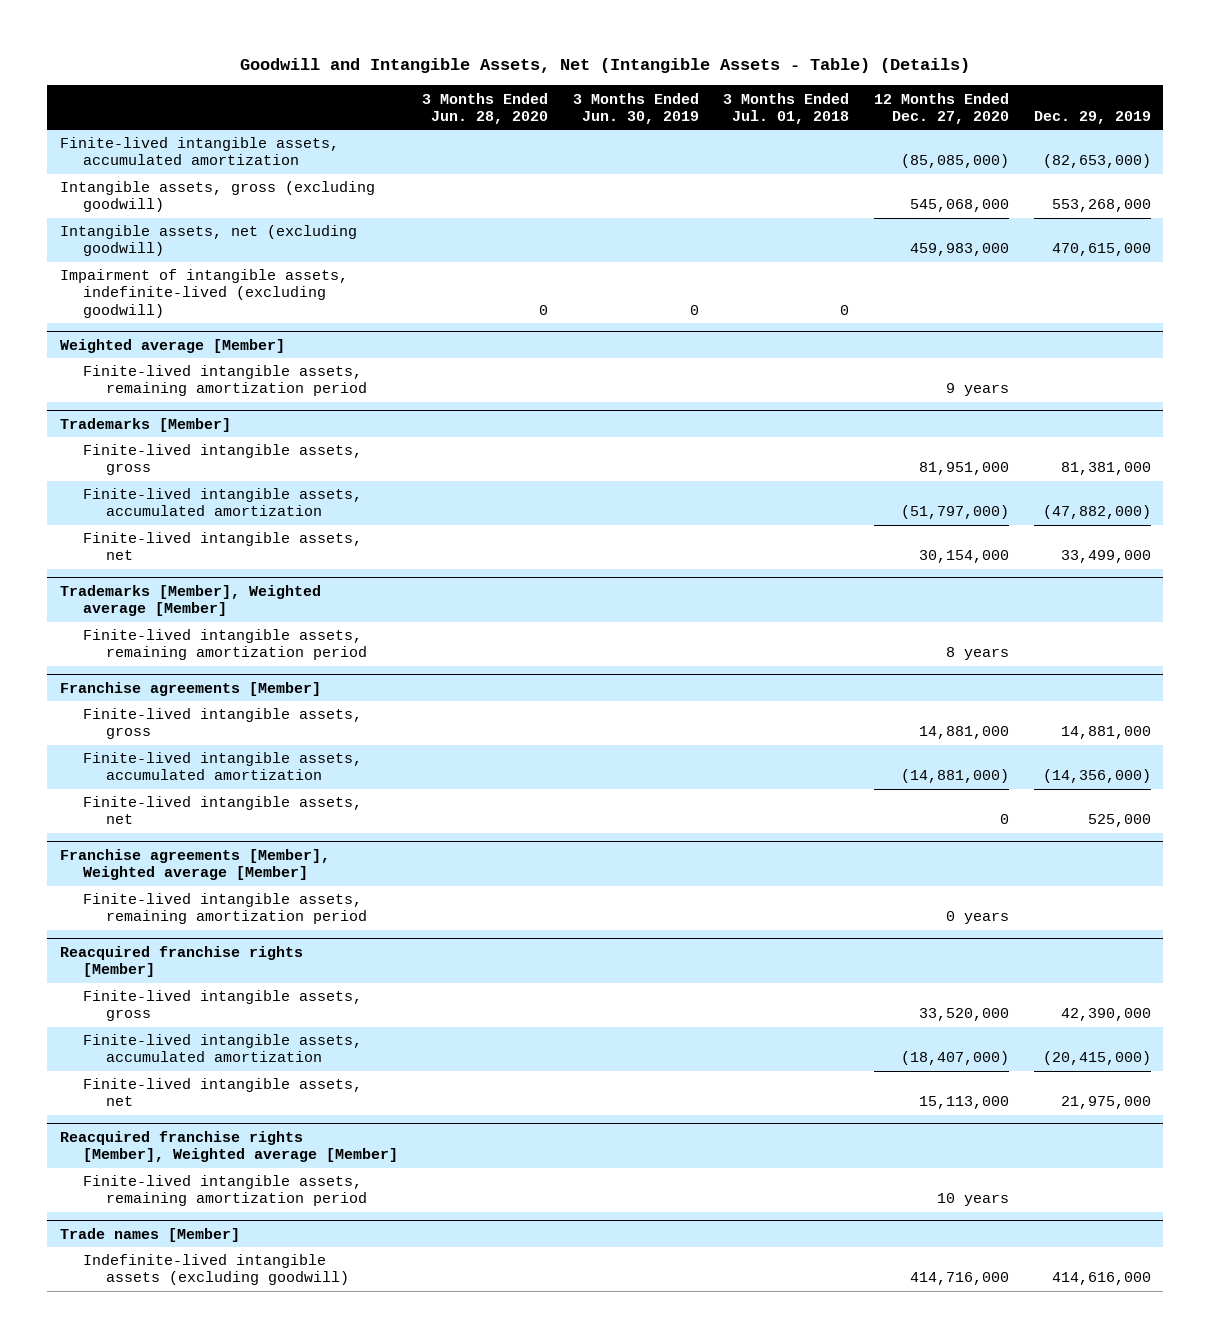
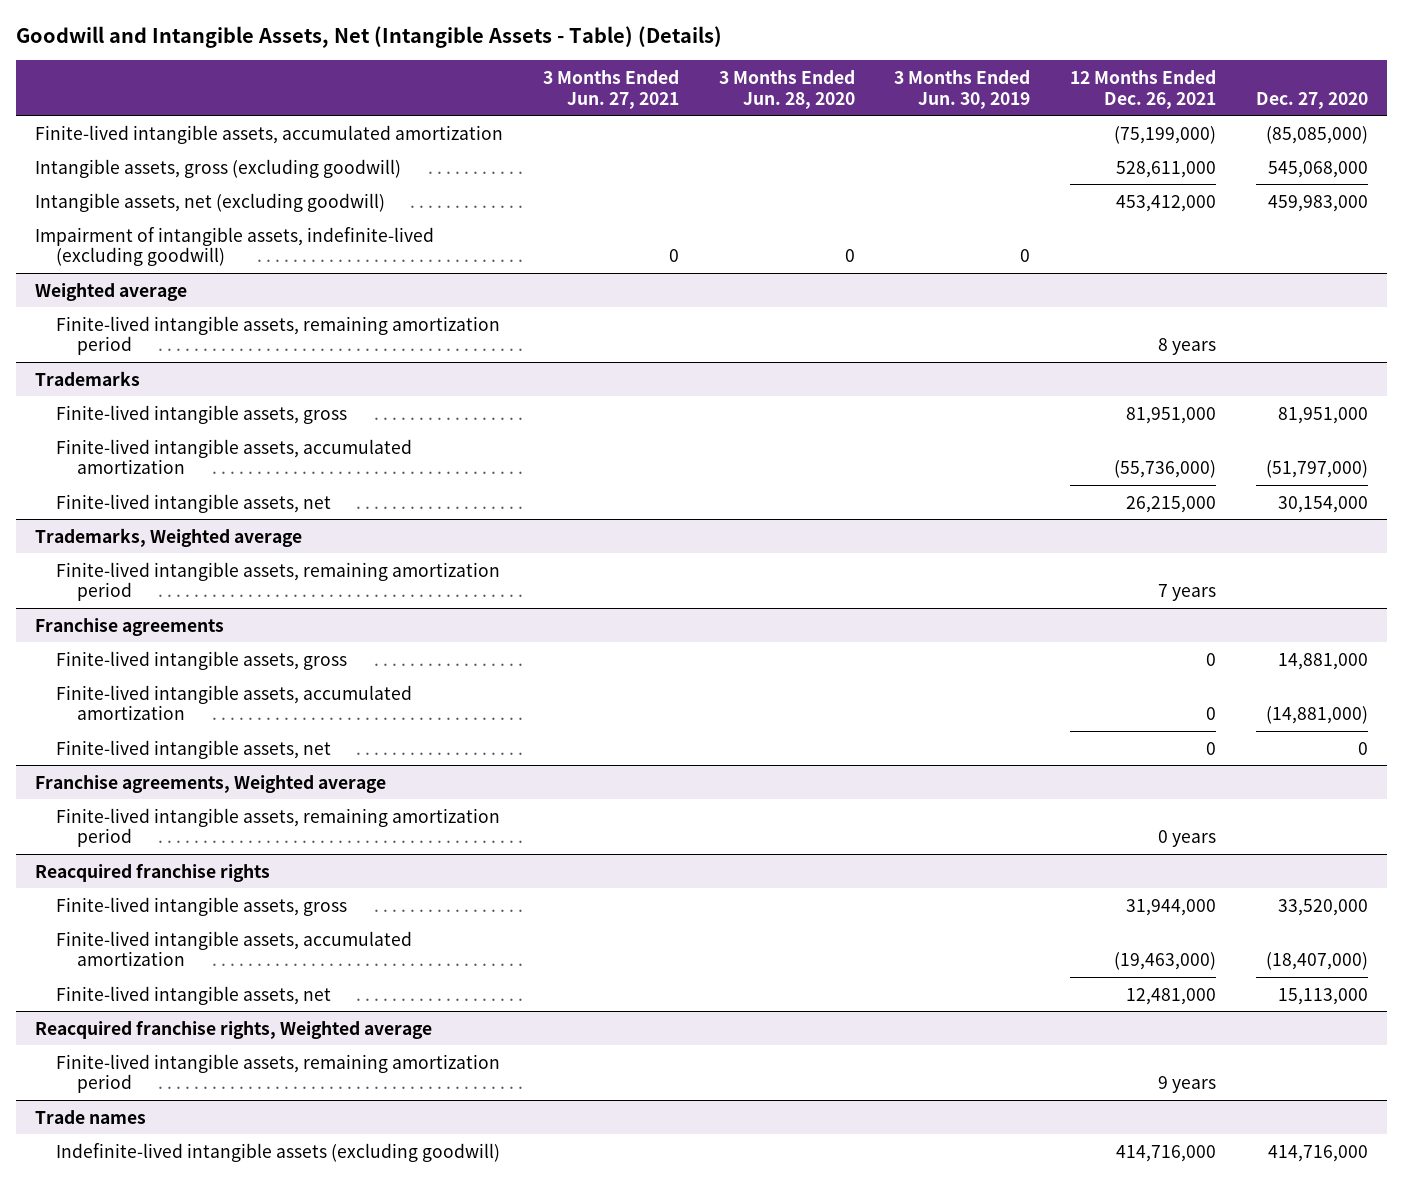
[723,92,850,124] 3 Months Ended Jul. 01, 2018 -> none
[874,92,1010,124] 12 Months Ended Dec. 27, 2020 -> none
[1033,110,1151,124] Dec. 29, 2019 -> none
none -> [542,69,679,109] 3 Months Ended Jun. 27, 2021
none -> [1069,69,1216,109] 12 Months Ended Dec. 26, 2021
none -> [1255,91,1368,109] Dec. 27, 2020
[59,338,285,353] Weighted average [Member] -> [35,282,188,301] Weighted average
[59,417,231,432] Trademarks [Member] -> [35,370,141,386] Trademarks
[59,584,321,617] Trademarks [Member], Weighted average [Member] -> [35,527,303,547] Trademarks, Weighted average
[59,681,321,696] Franchise agreements [Member] -> [35,617,225,636] Franchise agreements
[59,848,330,881] Franchise agreements [Member], Weighted average [Member] -> [35,774,387,793] Franchise agreements, Weighted average
[59,945,303,978] Reacquired franchise rights [Member] -> [35,862,271,882] Reacquired franchise rights
[59,1130,398,1163] Reacquired franchise rights [Member], Weighted average [Member] -> [35,1019,433,1039] Reacquired franchise rights, Weighted average
[59,1227,240,1242] Trade names [Member] -> [35,1109,147,1124] Trade names

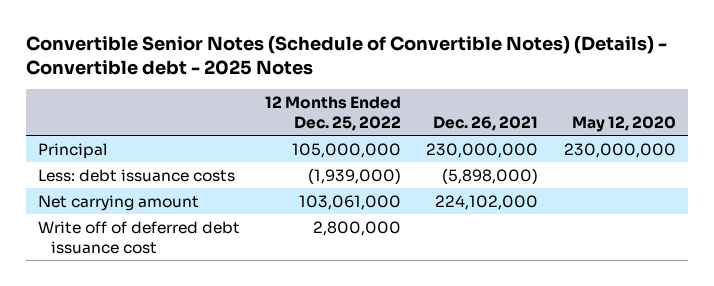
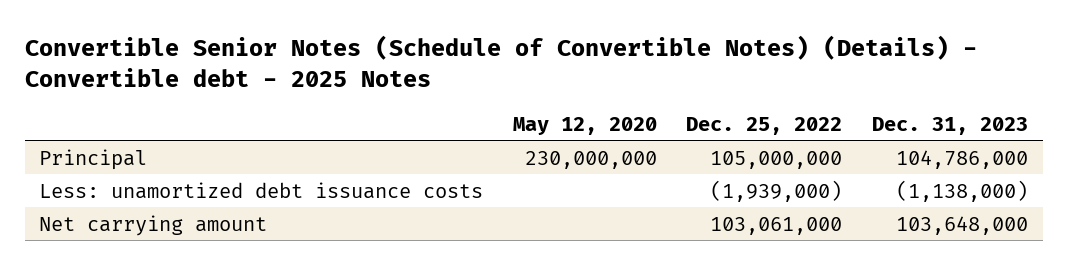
[265,96,402,132] 12 Months Ended Dec. 25, 2022 -> none
[433,116,539,132] Dec. 26, 2021 -> none
none -> [686,116,843,135] Dec. 25, 2022
none -> [871,116,1028,135] Dec. 31, 2023
[38,168,236,182] Less: debt issuance costs -> [39,181,484,199] Less: unamortized debt issuance costs
[38,220,241,254] Write off of deferred debt issuance cost -> none

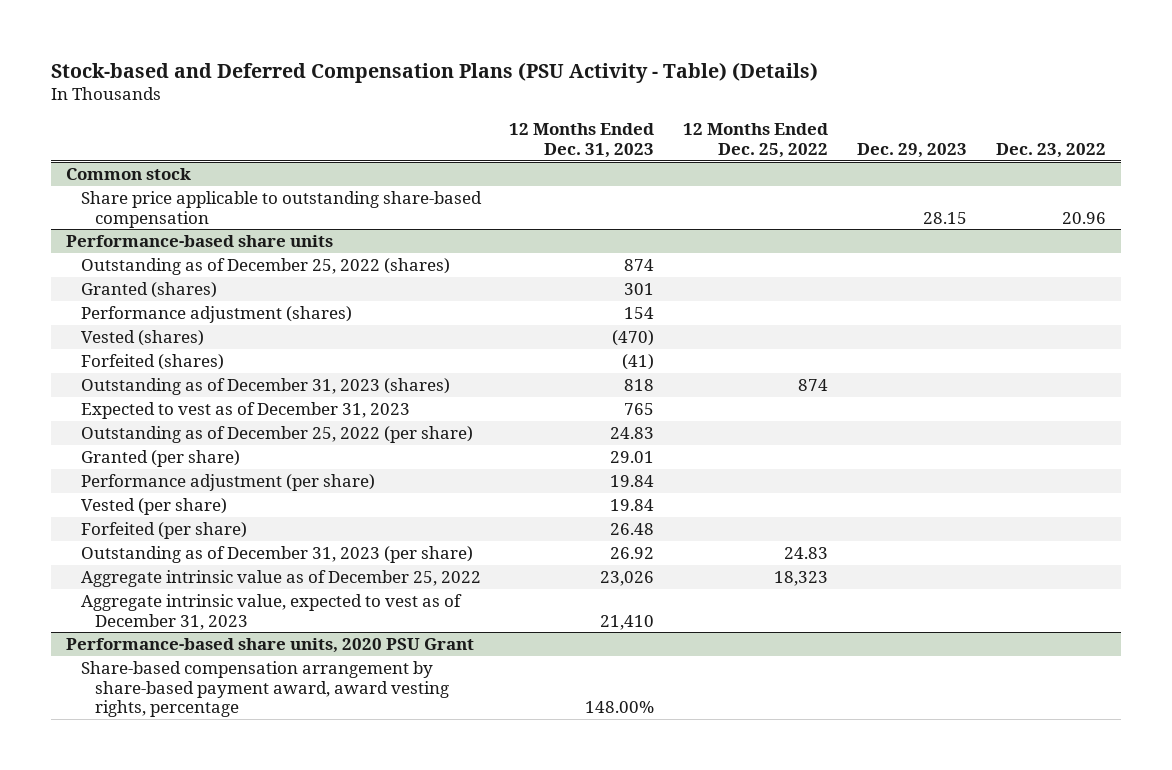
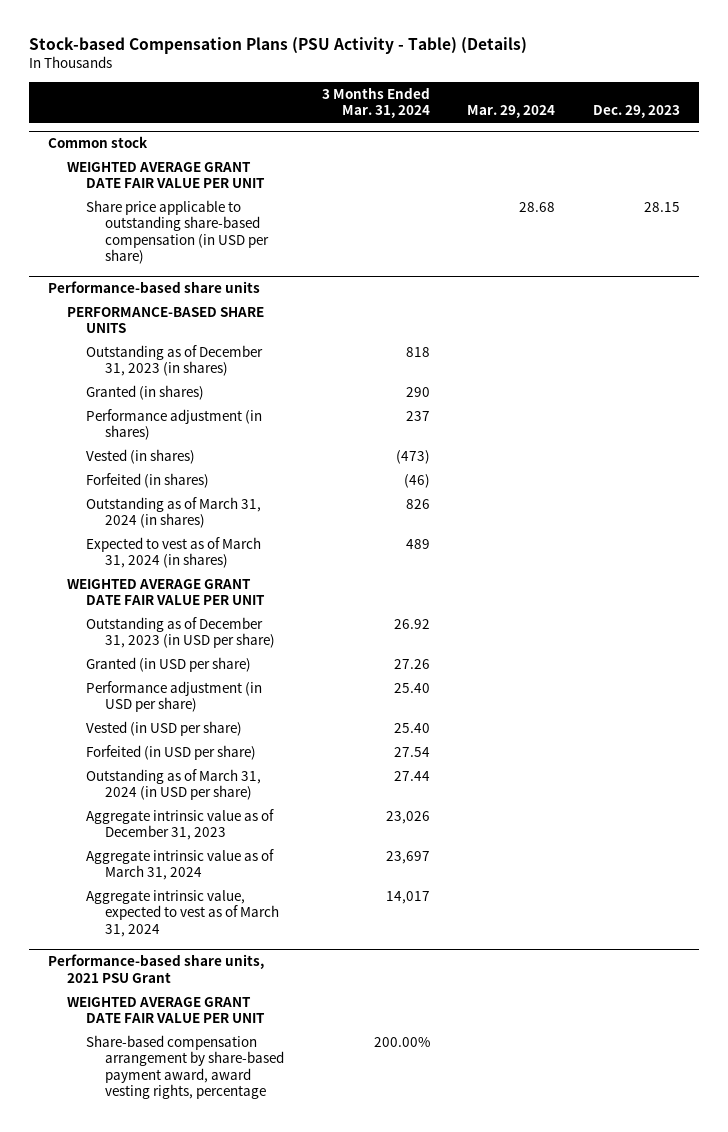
[51,61,819,83] Stock-based and Deferred Compensation Plans (PSU Activity - Table) (Details) -> [28,37,527,55] Stock-based Compensation Plans (PSU Activity - Table) (Details)
[509,123,655,158] 12 Months Ended Dec. 31, 2023 -> none
[683,123,829,158] 12 Months Ended Dec. 25, 2022 -> none
[996,142,1107,158] Dec. 23, 2022 -> none
none -> [321,86,430,119] 3 Months Ended Mar. 31, 2024
none -> [467,105,556,119] Mar. 29, 2024
none -> [66,162,266,189] WEIGHTED AVERAGE GRANT DATE FAIR VALUE PER UNIT
[80,191,482,228] Share price applicable to outstanding share-based compensation -> [86,200,270,265] Share price applicable to outstanding share-based compensation (in USD per share)
none -> [66,307,264,334] PERFORMANCE-BASED SHARE UNITS
[80,258,450,276] Outstanding as of December 25, 2022 (shares) -> [86,345,264,377] Outstanding as of December 31, 2023 (in shares)
[80,282,217,299] Granted (shares) -> [86,385,205,401] Granted (in shares)
[80,306,352,324] Performance adjustment (shares) -> [86,409,263,441] Performance adjustment (in shares)
[80,330,204,347] Vested (shares) -> [86,449,196,465] Vested (in shares)
[80,354,224,371] Forfeited (shares) -> [86,473,210,489] Forfeited (in shares)
[80,378,450,396] Outstanding as of December 31, 2023 (shares) -> [86,497,262,529] Outstanding as of March 31, 2024 (in shares)
[80,402,410,420] Expected to vest as of December 31, 2023 -> [86,537,262,569] Expected to vest as of March 31, 2024 (in shares)
none -> [66,579,266,606] WEIGHTED AVERAGE GRANT DATE FAIR VALUE PER UNIT
[80,426,473,444] Outstanding as of December 25, 2022 (per share) -> [86,617,276,649] Outstanding as of December 31, 2023 (in USD per share)
[80,450,240,468] Granted (per share) -> [86,657,252,673] Granted (in USD per share)
[80,474,375,492] Performance adjustment (per share) -> [86,681,263,713] Performance adjustment (in USD per share)
[80,498,227,516] Vested (per share) -> [86,721,243,737] Vested (in USD per share)
[80,522,247,540] Forfeited (per share) -> [86,745,257,761] Forfeited (in USD per share)
[80,546,473,564] Outstanding as of December 31, 2023 (per share) -> [86,769,262,801] Outstanding as of March 31, 2024 (in USD per share)
[80,570,481,588] Aggregate intrinsic value as of December 25, 2022 -> [86,809,275,841] Aggregate intrinsic value as of December 31, 2023
none -> [86,849,275,881] Aggregate intrinsic value as of March 31, 2024
[80,594,462,630] Aggregate intrinsic value, expected to vest as of December 31, 2023 -> [86,890,280,937] Aggregate intrinsic value, expected to vest as of March 31, 2024
[65,638,474,654] Performance-based share units, 2020 PSU Grant -> [47,954,264,983] Performance-based share units, 2021 PSU Grant
none -> [66,997,266,1024] WEIGHTED AVERAGE GRANT DATE FAIR VALUE PER UNIT

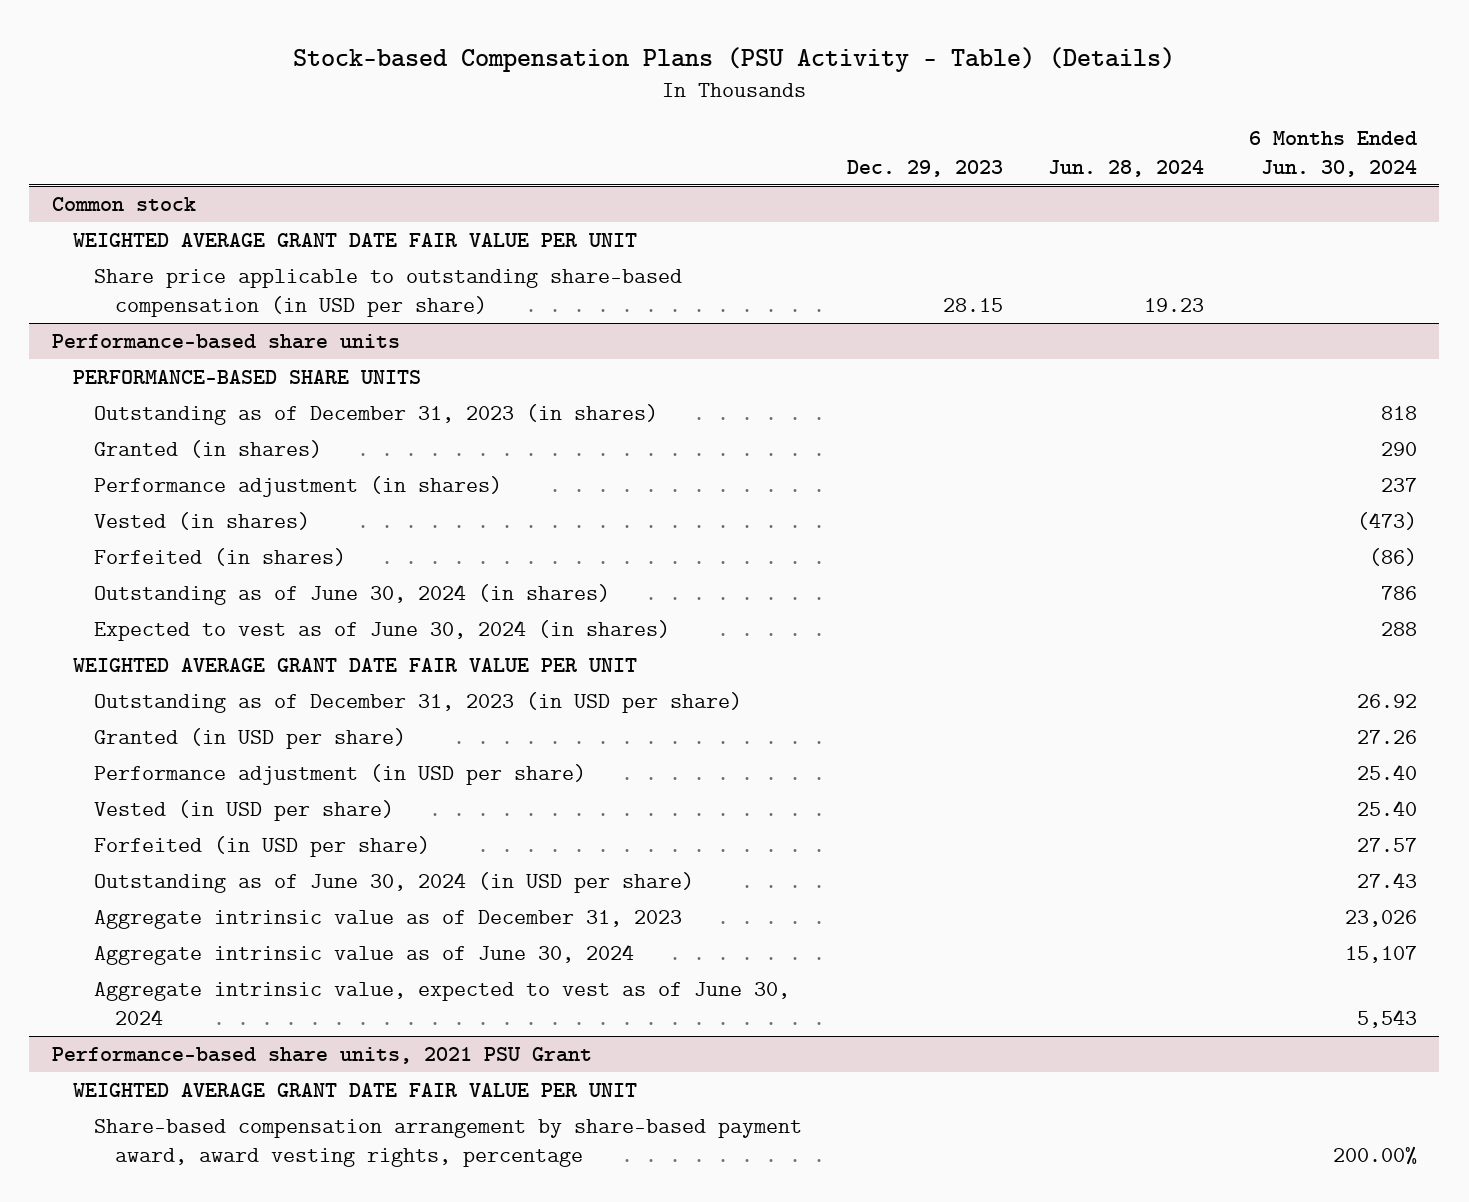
[321,86,430,119] 3 Months Ended Mar. 31, 2024 -> none
[467,105,556,119] Mar. 29, 2024 -> none
none -> [1047,159,1204,177] Jun. 28, 2024
none -> [1248,131,1417,177] 6 Months Ended Jun. 30, 2024
[86,497,262,529] Outstanding as of March 31, 2024 (in shares) -> [94,584,611,606] Outstanding as of June 30, 2024 (in shares)
[86,537,262,569] Expected to vest as of March 31, 2024 (in shares) -> [94,620,671,642] Expected to vest as of June 30, 2024 (in shares)
[86,769,262,801] Outstanding as of March 31, 2024 (in USD per share) -> [94,872,695,894] Outstanding as of June 30, 2024 (in USD per share)
[86,849,275,881] Aggregate intrinsic value as of March 31, 2024 -> [94,944,635,966] Aggregate intrinsic value as of June 30, 2024
[86,890,280,937] Aggregate intrinsic value, expected to vest as of March 31, 2024 -> [94,982,791,1025] Aggregate intrinsic value, expected to vest as of June 30, 2024

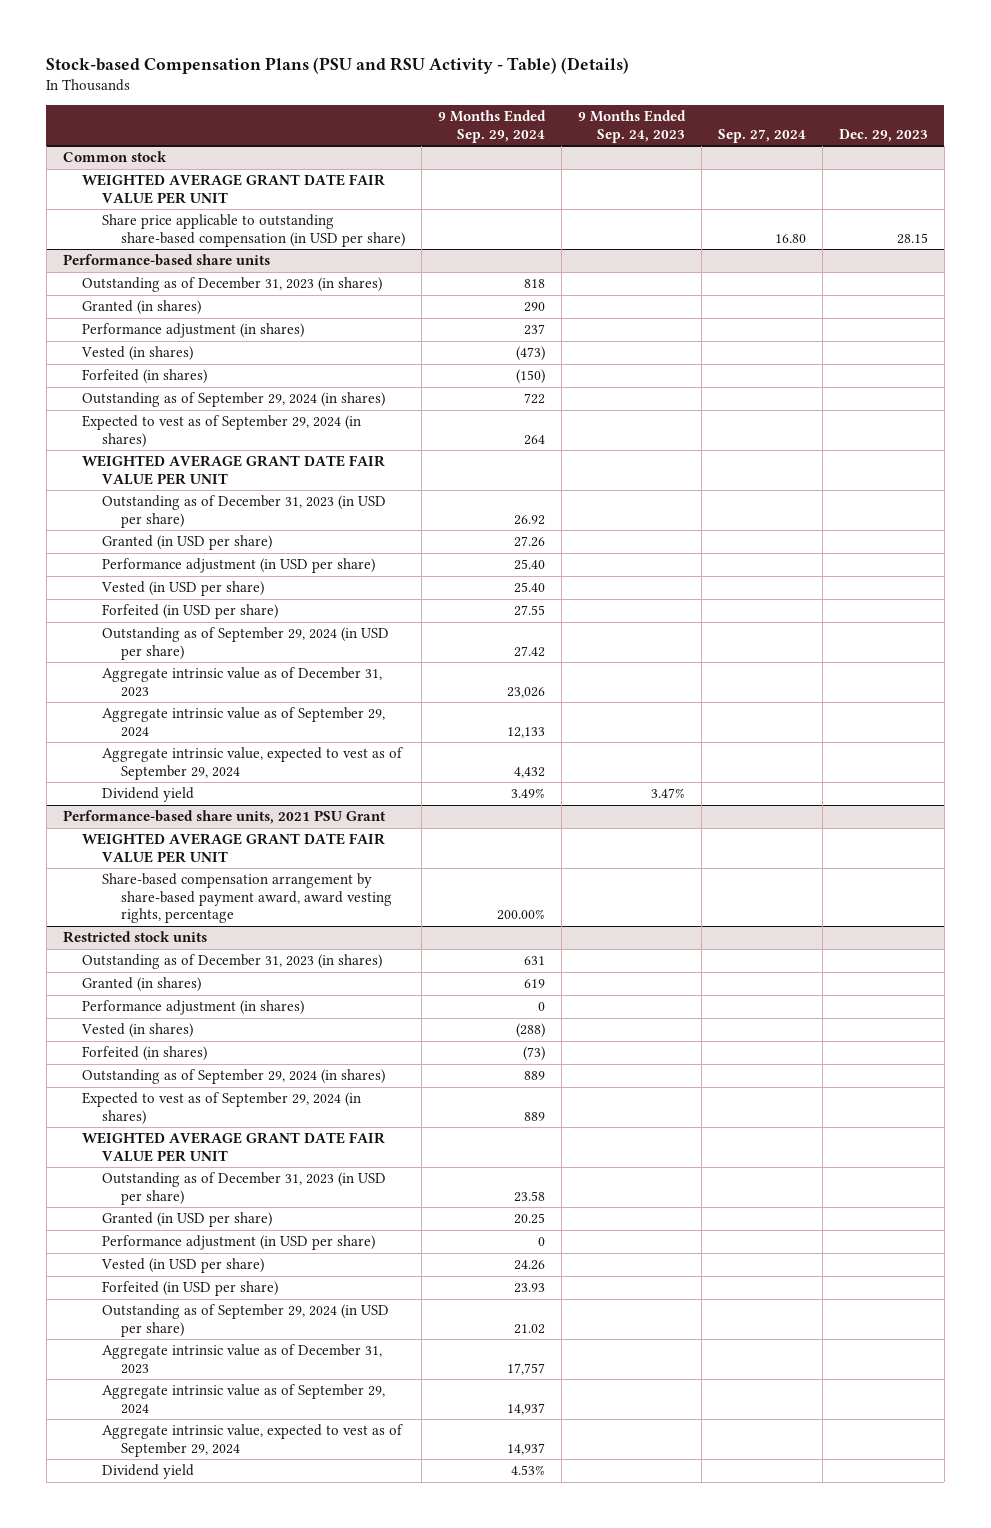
[293,46,1176,72] Stock-based Compensation Plans (PSU Activity - Table) (Details) -> [46,56,630,74] Stock-based Compensation Plans (PSU and RSU Activity - Table) (Details)
[1047,159,1204,177] Jun. 28, 2024 -> none
[1248,131,1417,177] 6 Months Ended Jun. 30, 2024 -> none
none -> [438,110,547,143] 9 Months Ended Sep. 29, 2024
none -> [578,110,687,143] 9 Months Ended Sep. 24, 2023
none -> [718,128,807,143] Sep. 27, 2024
[72,370,421,385] PERFORMANCE-BASED SHARE UNITS -> none
[94,584,611,606] Outstanding as of June 30, 2024 (in shares) -> [82,392,386,408] Outstanding as of September 29, 2024 (in shares)
[94,620,671,642] Expected to vest as of June 30, 2024 (in shares) -> [82,415,362,448] Expected to vest as of September 29, 2024 (in shares)
[94,872,695,894] Outstanding as of June 30, 2024 (in USD per share) -> [101,627,389,660] Outstanding as of September 29, 2024 (in USD per share)
[94,944,635,966] Aggregate intrinsic value as of June 30, 2024 -> [101,707,385,737] Aggregate intrinsic value as of September 29, 2024
[94,982,791,1025] Aggregate intrinsic value, expected to vest as of June 30, 2024 -> [101,747,403,780] Aggregate intrinsic value, expected to vest as of September 29, 2024
none -> [101,787,194,803] Dividend yield
none -> [62,931,207,944] Restricted stock units
none -> [82,954,383,970] Outstanding as of December 31, 2023 (in shares)
none -> [82,977,202,993] Granted (in shares)
none -> [82,1000,305,1016] Performance adjustment (in shares)
none -> [81,1023,194,1039] Vested (in shares)
none -> [82,1046,208,1062] Forfeited (in shares)
none -> [82,1069,386,1085] Outstanding as of September 29, 2024 (in shares)
none -> [82,1092,362,1125] Expected to vest as of September 29, 2024 (in shares)
none -> [82,1132,386,1162] WEIGHTED AVERAGE GRANT DATE FAIR VALUE PER UNIT
none -> [101,1172,386,1205] Outstanding as of December 31, 2023 (in USD per share)
none -> [101,1212,272,1228] Granted (in USD per share)
none -> [101,1235,375,1251] Performance adjustment (in USD per share)
none -> [100,1258,264,1274] Vested (in USD per share)
none -> [101,1281,278,1297] Forfeited (in USD per share)
none -> [101,1304,389,1337] Outstanding as of September 29, 2024 (in USD per share)
none -> [101,1344,382,1374] Aggregate intrinsic value as of December 31, 2023
none -> [101,1384,385,1414] Aggregate intrinsic value as of September 29, 2024
none -> [101,1424,403,1457] Aggregate intrinsic value, expected to vest as of September 29, 2024
none -> [101,1464,194,1480] Dividend yield

